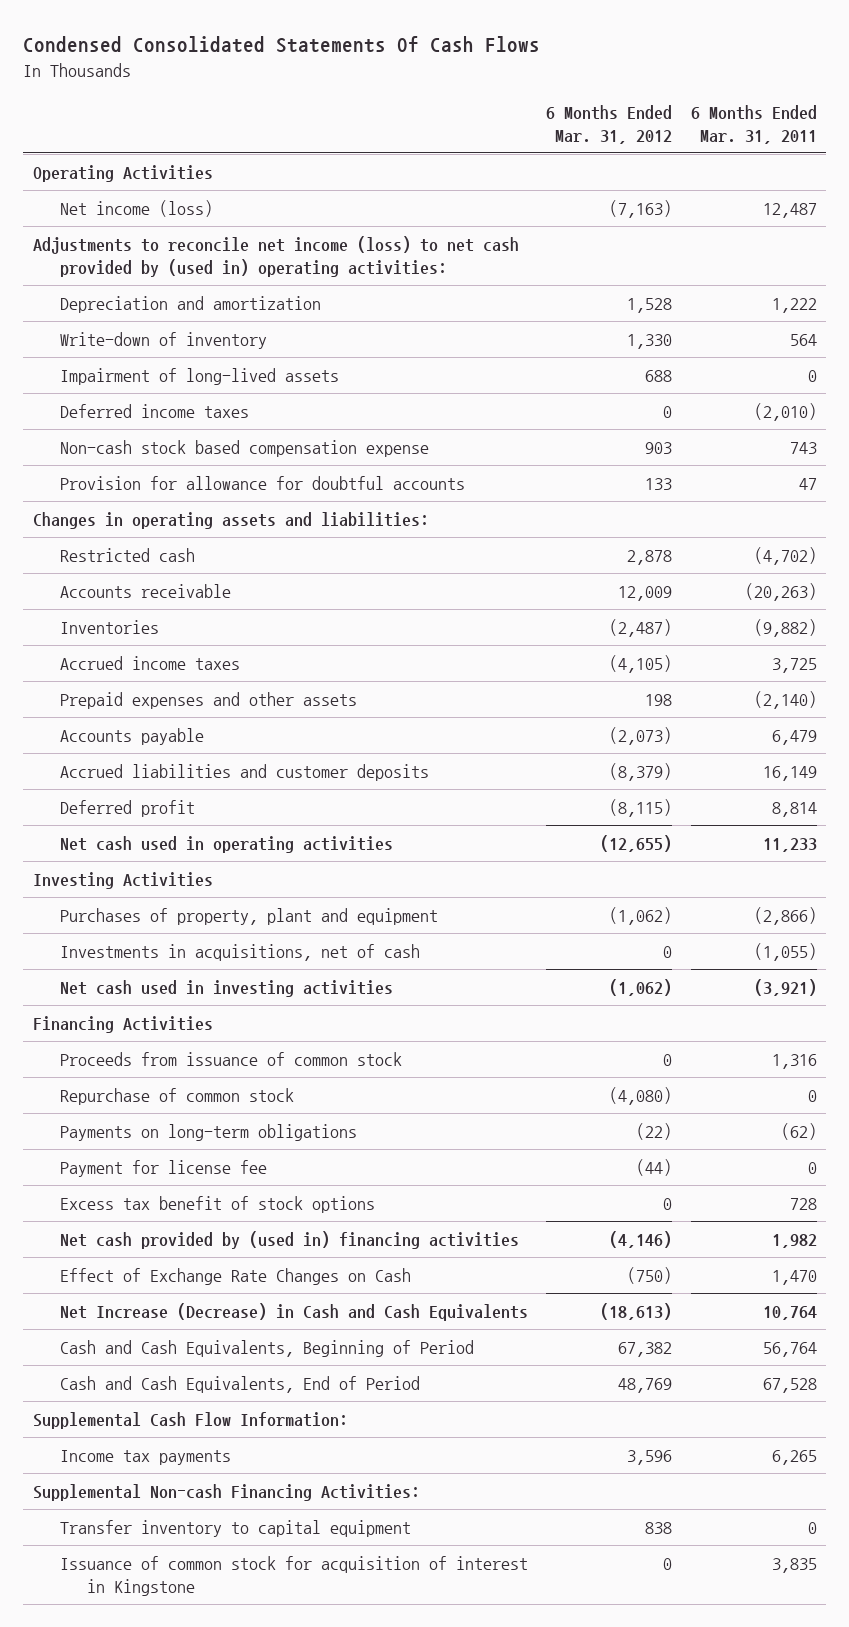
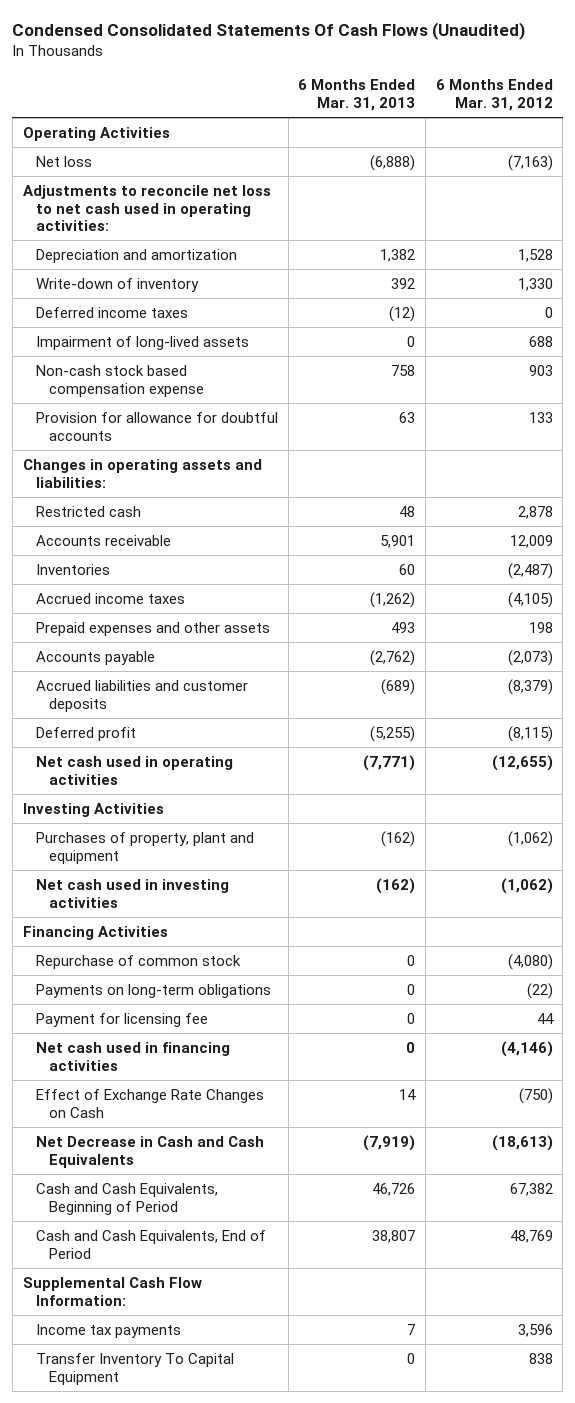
[23,36,541,54] Condensed Consolidated Statements Of Cash Flows -> [12,21,526,40] Condensed Consolidated Statements Of Cash Flows (Unaudited)
[690,104,817,144] 6 Months Ended Mar. 31, 2011 -> none
none -> [298,79,416,112] 6 Months Ended Mar. 31, 2013
[59,199,213,217] Net income (loss) -> [35,155,92,167] Net loss
[32,235,519,277] Adjustments to reconcile net income (loss) to net cash provided by (used in) operating activities: -> [22,184,271,232] Adjustments to reconcile net loss to net cash used in operating activities:
[59,367,339,385] Impairment of long-lived assets -> [35,335,249,350] Impairment of long-lived assets
[59,943,420,961] Investments in acquisitions, net of cash -> none
[59,1051,402,1066] Proceeds from issuance of common stock -> none
[59,1195,375,1213] Excess tax benefit of stock options -> none
[59,1159,267,1177] Payment for license fee -> [35,1012,208,1027] Payment for licensing fee
[636,1158,673,1176] (44) -> [536,1012,554,1024] 44
[59,1230,519,1249] Net cash provided by (used in) financing activities -> [35,1041,230,1071] Net cash used in financing activities
[59,1302,528,1321] Net Increase (Decrease) in Cash and Cash Equivalents -> [35,1135,264,1168] Net Decrease in Cash and Cash Equivalents
[32,1483,420,1501] Supplemental Non-cash Financing Activities: -> none
[59,1555,528,1596] Issuance of common stock for acquisition of interest in Kingstone -> none
[59,1519,411,1537] Transfer inventory to capital equipment -> [35,1352,234,1385] Transfer Inventory To Capital Equipment

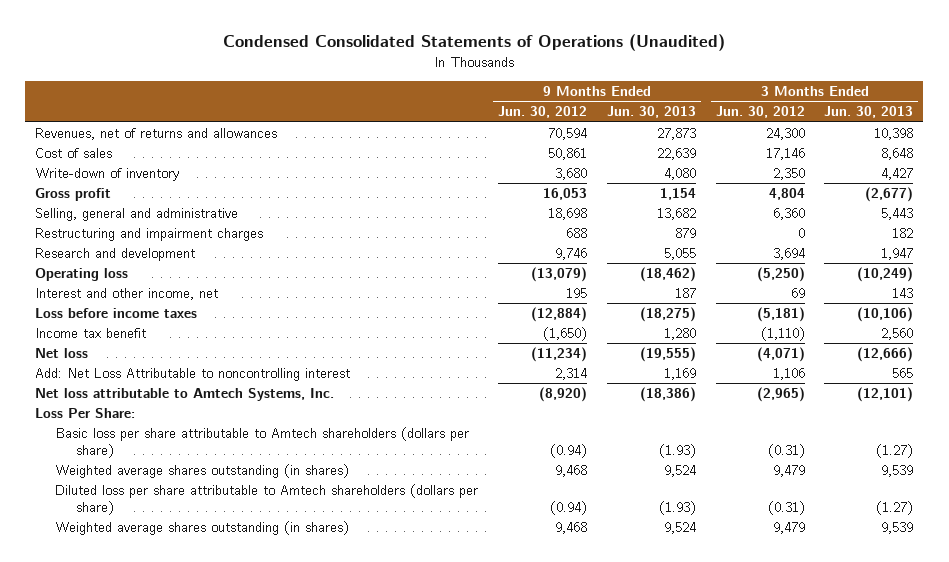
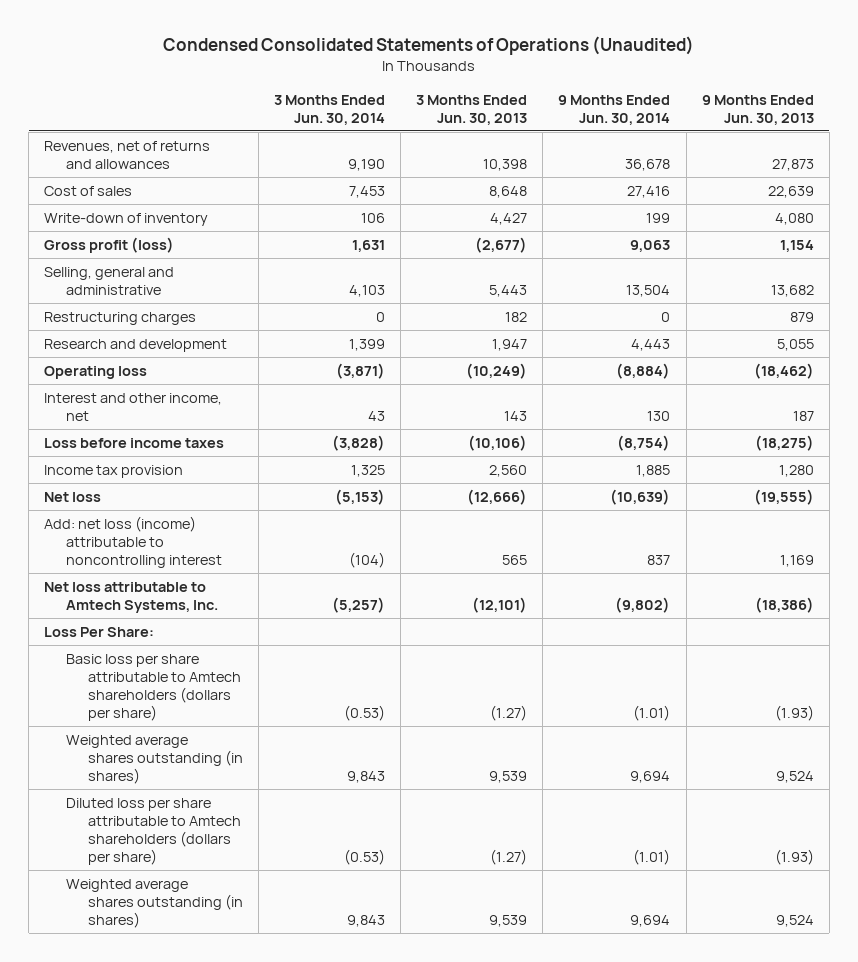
[498,106,588,119] Jun. 30, 2012 -> none
[715,106,805,119] Jun. 30, 2012 -> none
none -> [274,94,386,125] 3 Months Ended Jun. 30, 2014
none -> [558,94,671,125] 9 Months Ended Jun. 30, 2014
[35,188,112,202] Gross profit -> [44,236,175,253] Gross profit (loss)
[35,228,264,242] Restructuring and impairment charges -> [44,311,197,325] Restructuring charges
[35,328,147,339] Income tax benefit -> [44,464,184,478] Income tax provision
[35,368,351,382] Add: Net Loss Attributable to noncontrolling interest -> [44,515,223,568] Add: net loss (income) attributable to noncontrolling interest

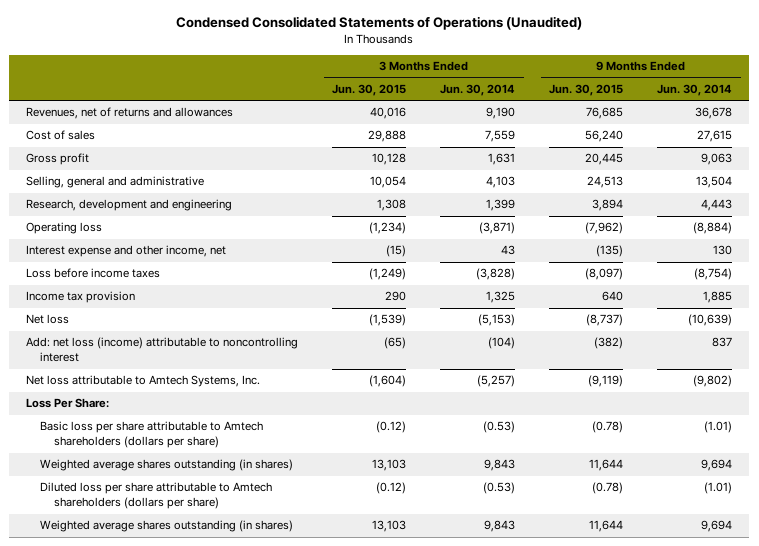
[416,94,528,125] 3 Months Ended Jun. 30, 2013 -> none
[701,94,814,125] 9 Months Ended Jun. 30, 2013 -> none
none -> [332,83,407,96] Jun. 30, 2015
none -> [549,83,624,96] Jun. 30, 2015
[44,212,209,226] Write-down of inventory -> none
[349,185,386,198] 7,453 -> [485,130,516,143] 7,559
[627,185,671,198] 27,416 -> [697,130,733,143] 27,615
[44,236,175,253] Gross profit (loss) -> [26,153,90,166] Gross profit
[44,311,197,325] Restructuring charges -> none
[44,338,228,352] Research and development -> [26,199,233,212] Research, development and engineering
[44,392,223,421] Interest and other income, net -> [26,245,227,258] Interest expense and other income, net

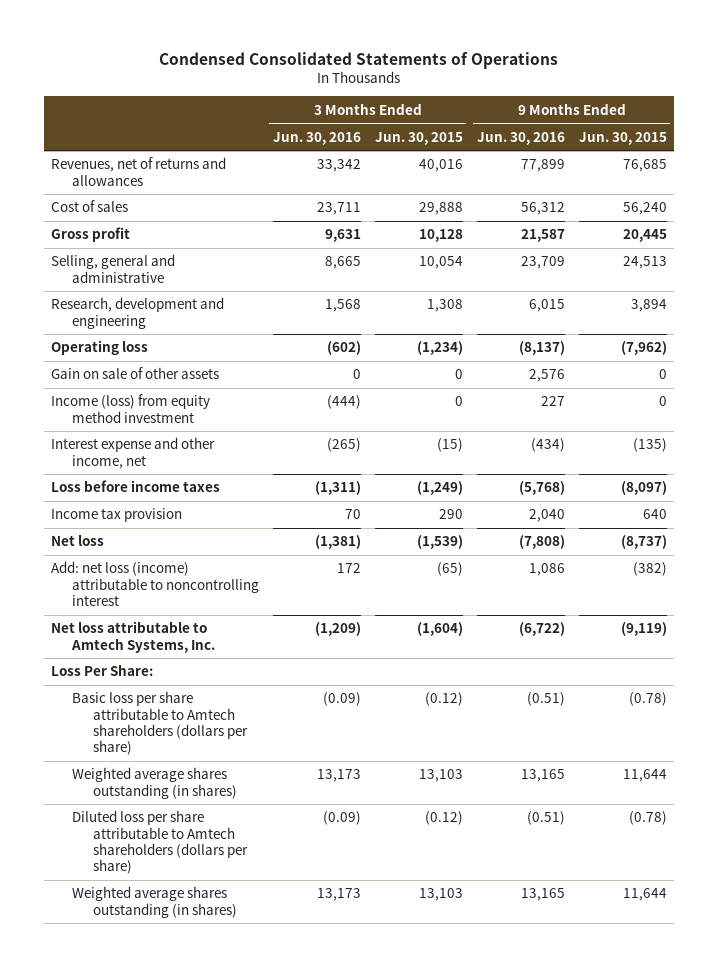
[176,16,583,31] Condensed Consolidated Statements of Operations (Unaudited) -> [158,51,558,69] Condensed Consolidated Statements of Operations
[440,83,516,96] Jun. 30, 2014 -> none
[657,83,733,96] Jun. 30, 2014 -> none
none -> [272,131,361,145] Jun. 30, 2016
none -> [476,131,565,145] Jun. 30, 2016
none -> [50,367,219,380] Gain on sale of other assets
none -> [50,394,210,423] Income (loss) from equity method investment

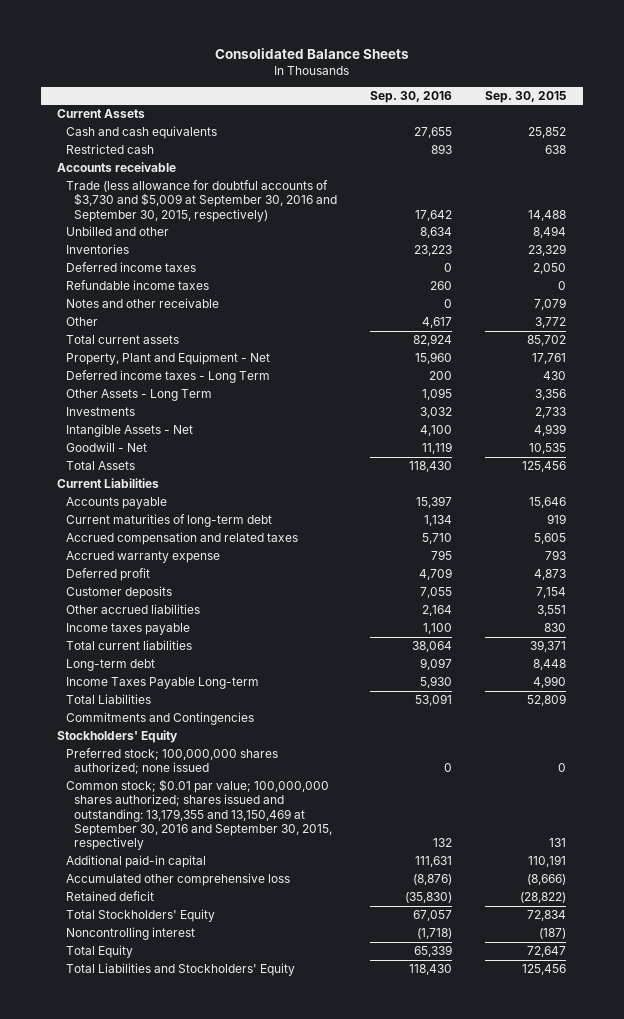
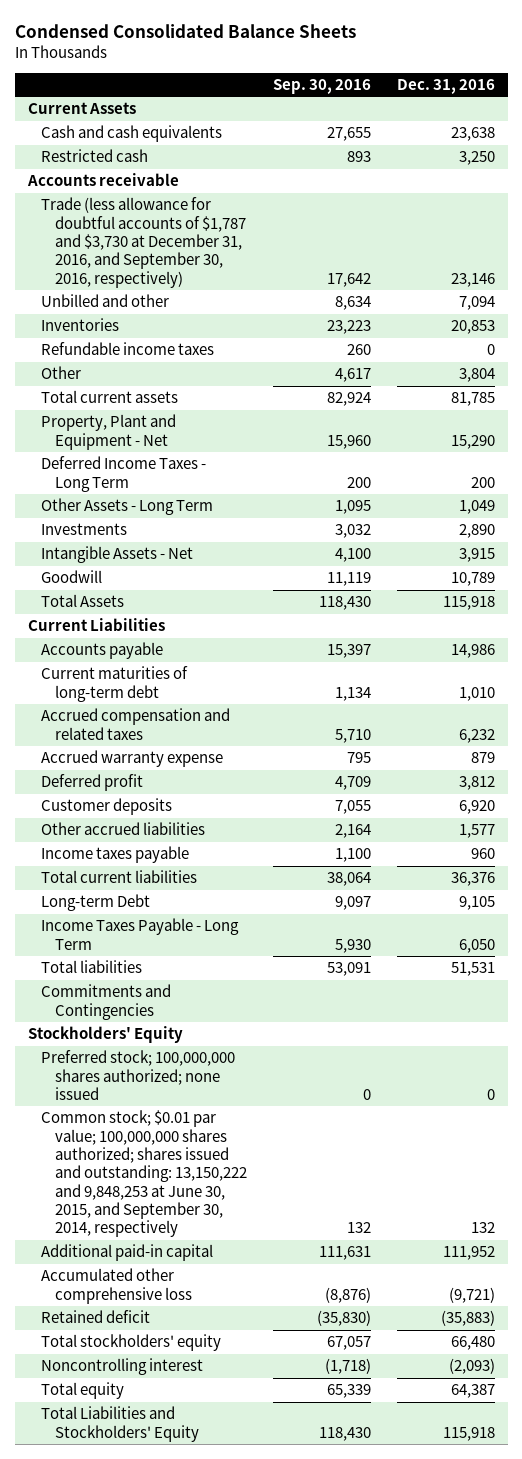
[214,47,409,59] Consolidated Balance Sheets -> [14,23,356,38] Condensed Consolidated Balance Sheets
[485,90,567,103] Sep. 30, 2015 -> none
none -> [396,78,495,94] Dec. 31, 2016
[65,180,338,222] Trade (less allowance for doubtful accounts of $3,730 and $5,009 at September 30, 2016 and September 30, 2015, respectively) -> [41,197,247,288] Trade (less allowance for doubtful accounts of $1,787 and $3,730 at December 31, 2016, and September 30, 2016, respectively)
[65,262,196,273] Deferred income taxes -> none
[65,298,219,309] Notes and other receivable -> none
[65,370,270,384] Deferred income taxes - Long Term -> [41,456,207,492] Deferred Income Taxes - Long Term
[65,442,147,453] Goodwill - Net -> [41,570,103,584] Goodwill
[65,659,155,672] Long-term debt -> [41,894,151,912] Long-term Debt
[65,677,259,690] Income Taxes Payable Long-term -> [41,918,240,950] Income Taxes Payable - Long Term
[65,694,151,705] Total Liabilities -> [41,960,143,974] Total liabilities
[65,779,333,851] Common stock; $0.01 par value; 100,000,000 shares authorized; shares issued and outstanding: 13,179,355 and 13,150,469 at September 30, 2016 and September 30, 2015, respectively -> [41,1110,248,1238] Common stock; $0.01 par value; 100,000,000 shares authorized; shares issued and outstanding: 13,150,222 and 9,848,253 at June 30, 2015, and September 30, 2014, respectively
[65,909,215,923] Total Stockholders' Equity -> [41,1334,222,1352] Total stockholders' equity
[65,945,133,959] Total Equity -> [41,1382,125,1400] Total equity

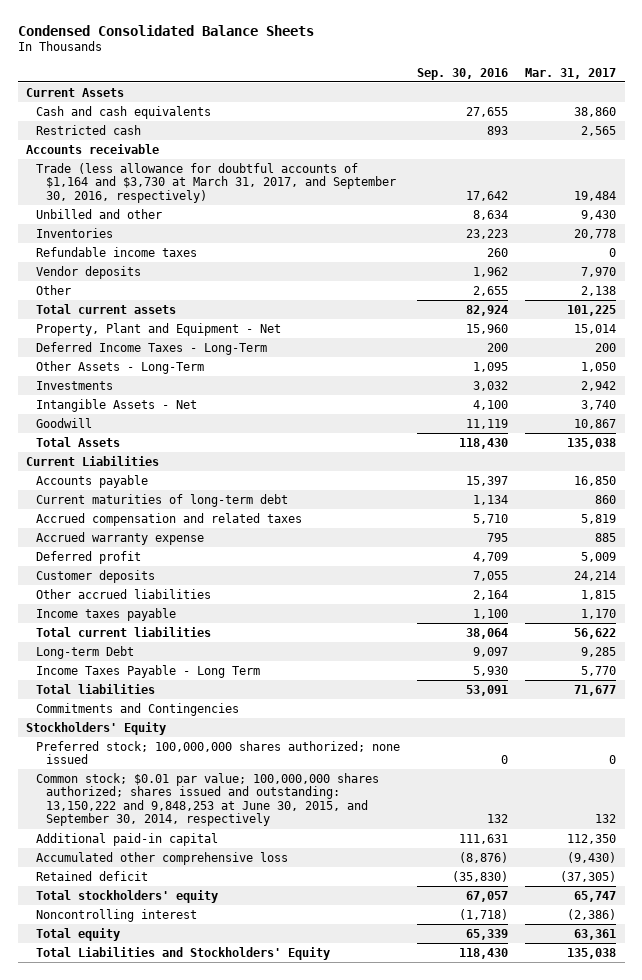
[396,78,495,94] Dec. 31, 2016 -> none
none -> [525,67,617,79] Mar. 31, 2017
[41,197,247,288] Trade (less allowance for doubtful accounts of $1,787 and $3,730 at December 31, 2016, and September 30, 2016, respectively) -> [36,162,397,203] Trade (less allowance for doubtful accounts of $1,164 and $3,730 at March 31, 2017, and September 30, 2016, respectively)
none -> [36,265,142,279] Vendor deposits
[335,368,372,383] 4,617 -> [473,285,509,296] 2,655
[41,456,207,492] Deferred Income Taxes - Long Term -> [36,341,268,355] Deferred Income Taxes - Long-Term
[41,498,214,516] Other Assets - Long Term -> [36,360,205,374] Other Assets - Long-Term

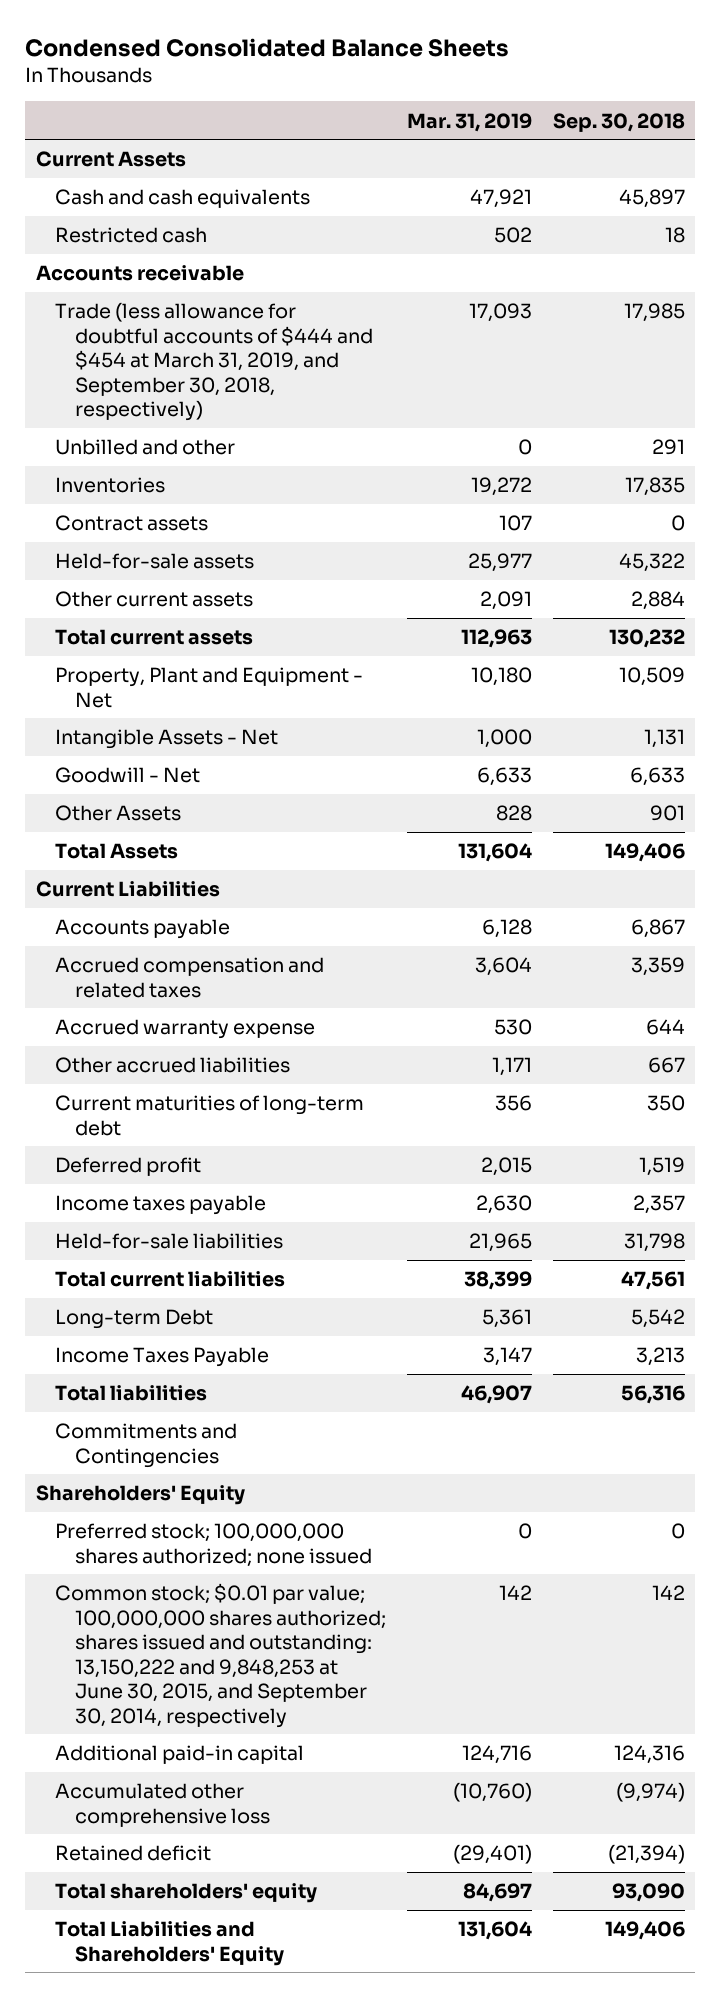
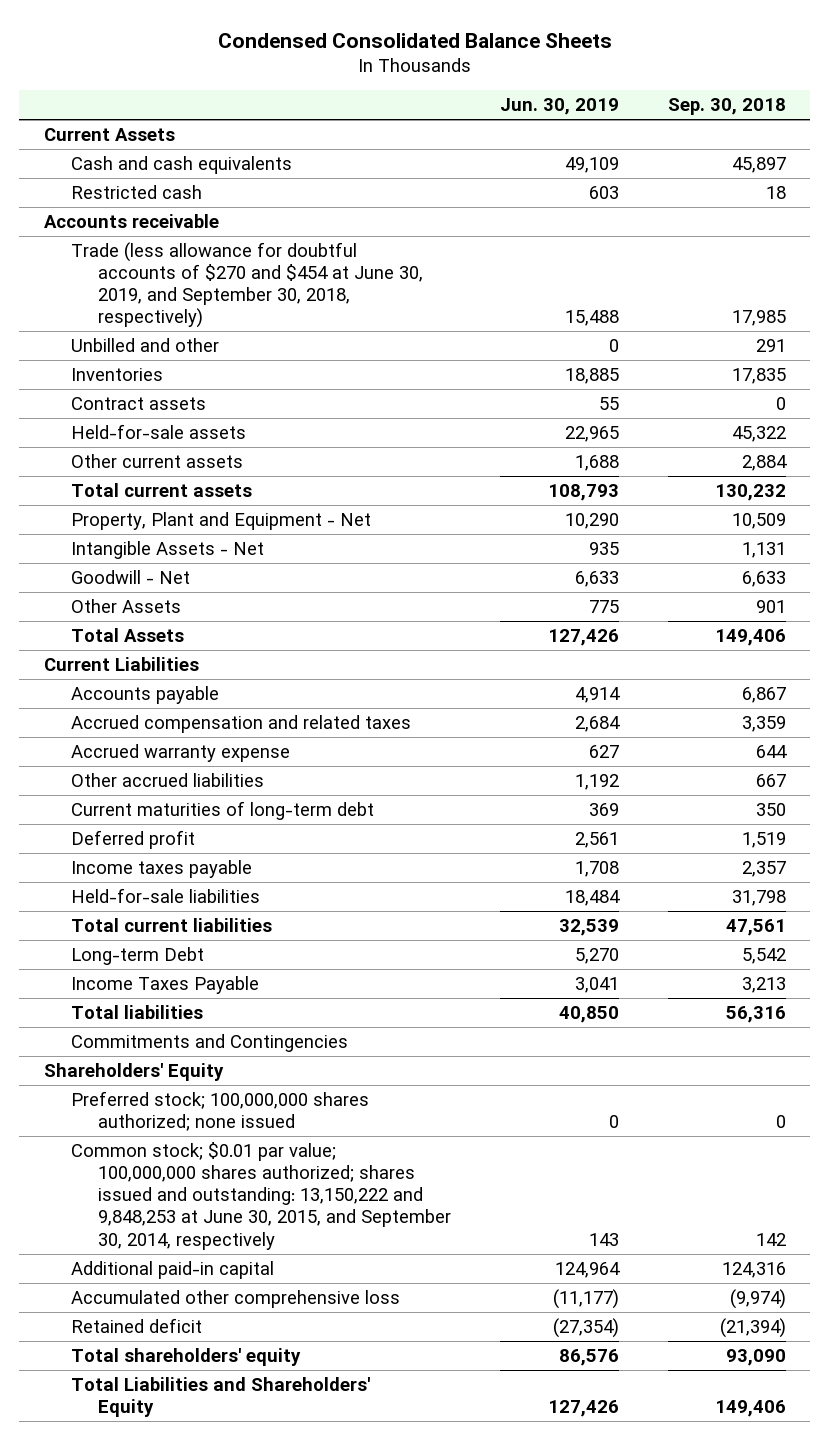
[407,112,533,132] Mar. 31, 2019 -> none
none -> [500,98,620,116] Jun. 30, 2019
[55,302,374,422] Trade (less allowance for doubtful accounts of $444 and $454 at March 31, 2019, and September 30, 2018, respectively) -> [70,241,424,329] Trade (less allowance for doubtful accounts of $270 and $454 at June 30, 2019, and September 30, 2018, respectively)

